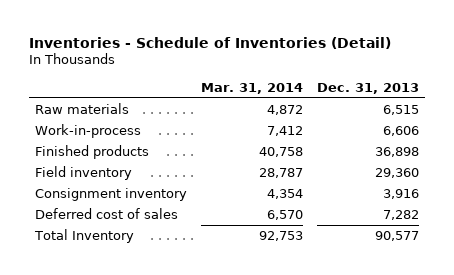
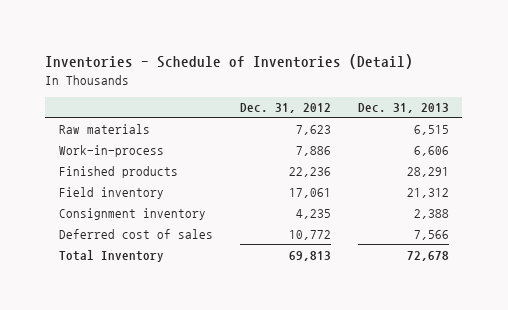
[200,82,303,94] Mar. 31, 2014 -> none
none -> [239,103,331,114] Dec. 31, 2012
[374,146,419,157] 36,898 -> [406,166,449,177] 28,291
[374,167,419,178] 29,360 -> [406,187,449,198] 21,312
[382,188,419,199] 3,916 -> [413,208,449,219] 2,388
[382,209,419,220] 7,282 -> [413,229,449,240] 7,566
[374,230,419,241] 90,577 -> [406,250,449,261] 72,678

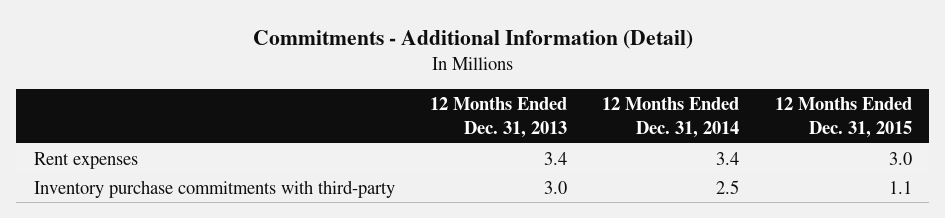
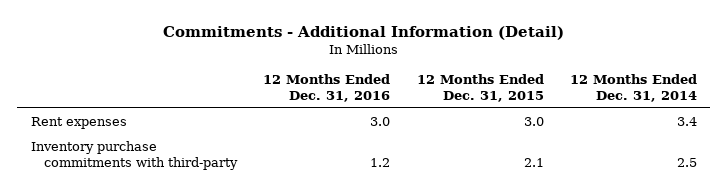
[429,96,567,139] 12 Months Ended Dec. 31, 2013 -> none
none -> [263,74,391,102] 12 Months Ended Dec. 31, 2016
[888,180,912,194] 1.1 -> [523,157,544,167] 2.1

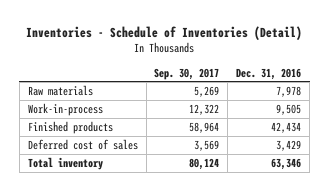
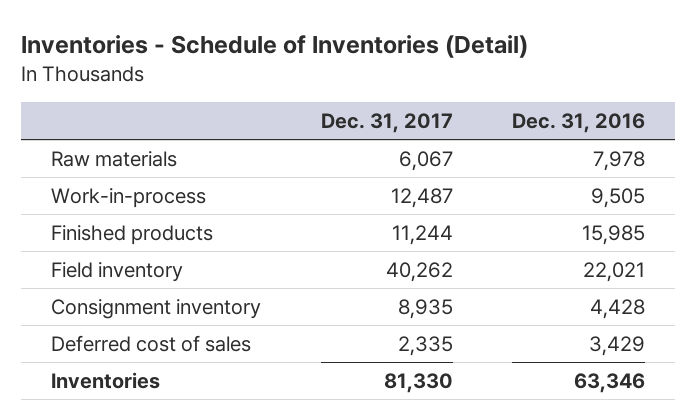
[154,67,220,80] Sep. 30, 2017 -> none
none -> [320,112,453,133] Dec. 31, 2017
[271,121,302,133] 42,434 -> [582,224,646,245] 15,985
none -> [50,261,183,282] Field inventory
none -> [50,298,261,319] Consignment inventory
[27,156,103,170] Total inventory -> [50,371,160,389] Inventories

